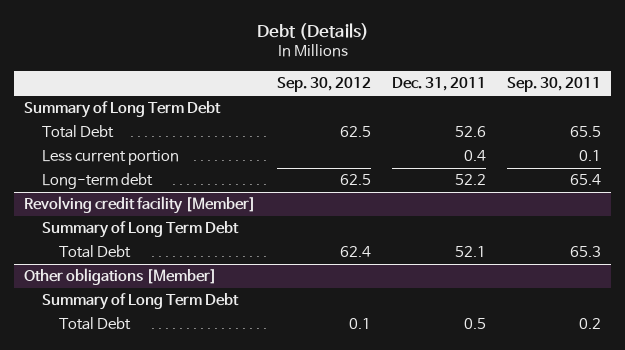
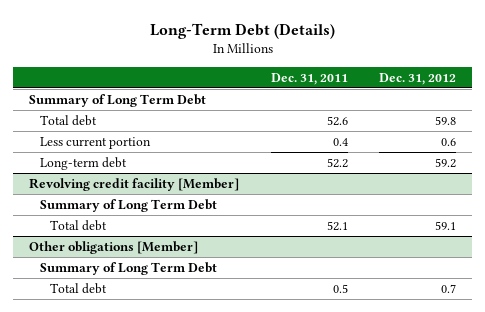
[256,22,369,40] Debt (Details) -> [149,22,335,39] Long-Term Debt (Details)
[277,77,372,93] Sep. 30, 2012 -> none
[506,77,601,93] Sep. 30, 2011 -> none
none -> [379,72,457,85] Dec. 31, 2012
[41,125,114,139] Total Debt -> [39,115,97,127] Total debt
[59,245,132,259] Total Debt -> [50,220,108,232] Total debt
[59,317,132,331] Total Debt -> [50,283,108,295] Total debt

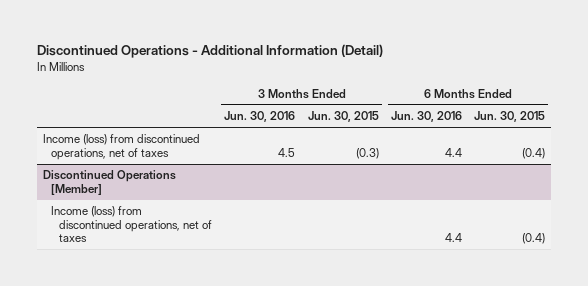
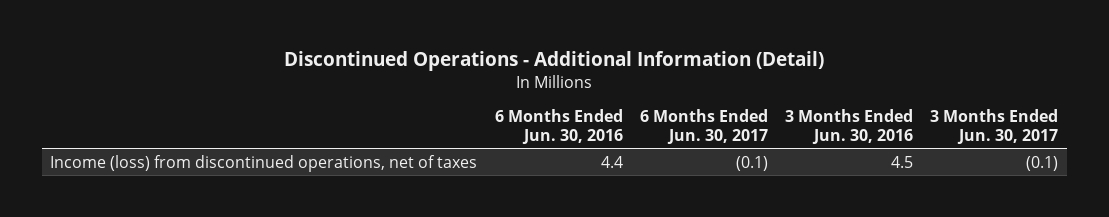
[307,111,379,123] Jun. 30, 2015 -> none
[473,111,545,123] Jun. 30, 2015 -> none
none -> [639,109,768,144] 6 Months Ended Jun. 30, 2017
none -> [930,109,1059,144] 3 Months Ended Jun. 30, 2017
[42,170,176,195] Discontinued Operations [Member] -> none
[51,206,213,243] Income (loss) from discontinued operations, net of taxes -> none

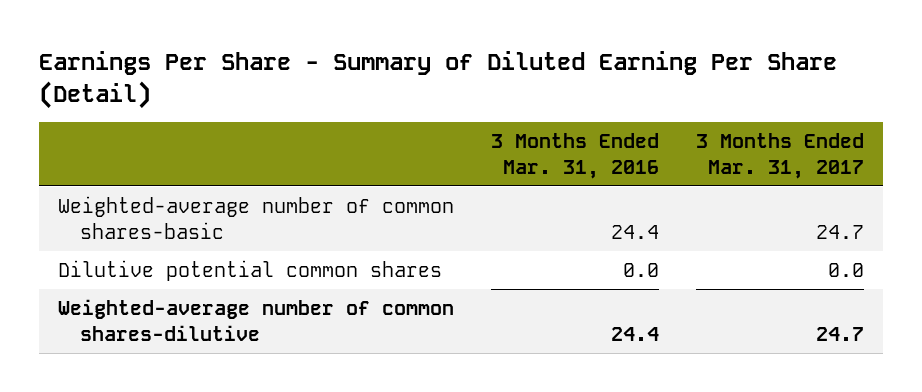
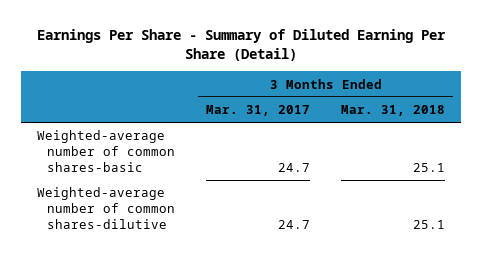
[490,132,659,179] 3 Months Ended Mar. 31, 2016 -> none
none -> [341,105,446,117] Mar. 31, 2018
[57,259,442,281] Dilutive potential common shares -> none

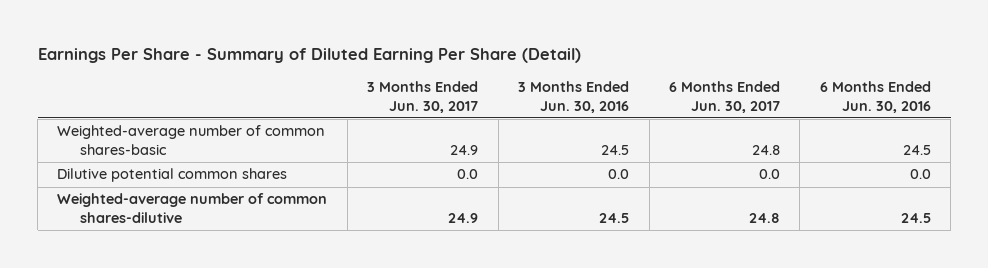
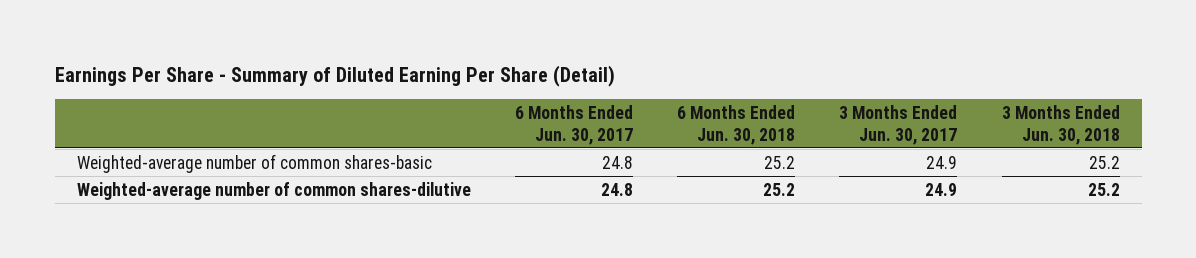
[518,81,630,113] 3 Months Ended Jun. 30, 2016 -> none
[819,81,931,113] 6 Months Ended Jun. 30, 2016 -> none
none -> [677,104,796,145] 6 Months Ended Jun. 30, 2018
none -> [1001,104,1120,145] 3 Months Ended Jun. 30, 2018
[57,168,288,183] Dilutive potential common shares -> none

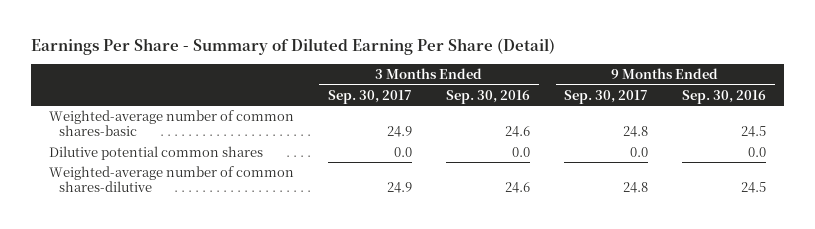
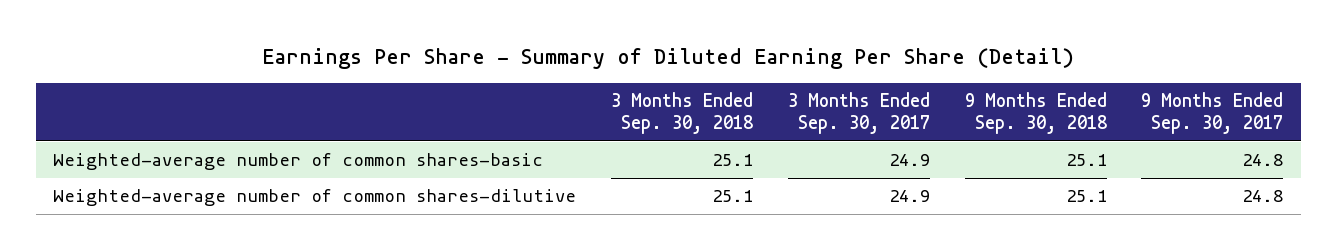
[445,89,530,104] Sep. 30, 2016 -> none
[682,89,767,104] Sep. 30, 2016 -> none
none -> [611,91,754,135] 3 Months Ended Sep. 30, 2018
none -> [964,91,1107,135] 9 Months Ended Sep. 30, 2018
[48,145,263,160] Dilutive potential common shares -> none

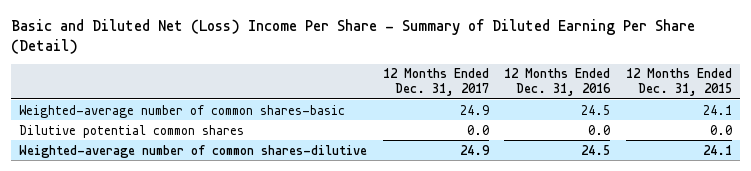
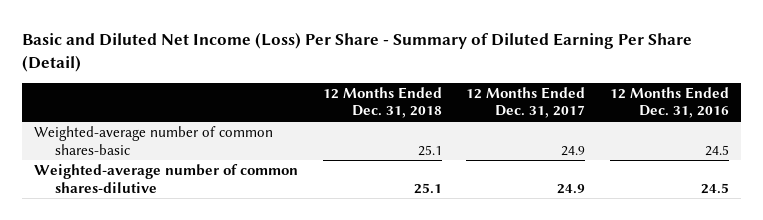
[11,19,696,55] Basic and Diluted Net (Loss) Income Per Share - Summary of Diluted Earning Per Share (Detail) -> [21,31,692,72] Basic and Diluted Net Income (Loss) Per Share - Summary of Diluted Earning Per Share (Detail)
[626,68,733,97] 12 Months Ended Dec. 31, 2015 -> none
none -> [322,87,442,119] 12 Months Ended Dec. 31, 2018
[19,124,245,138] Dilutive potential common shares -> none

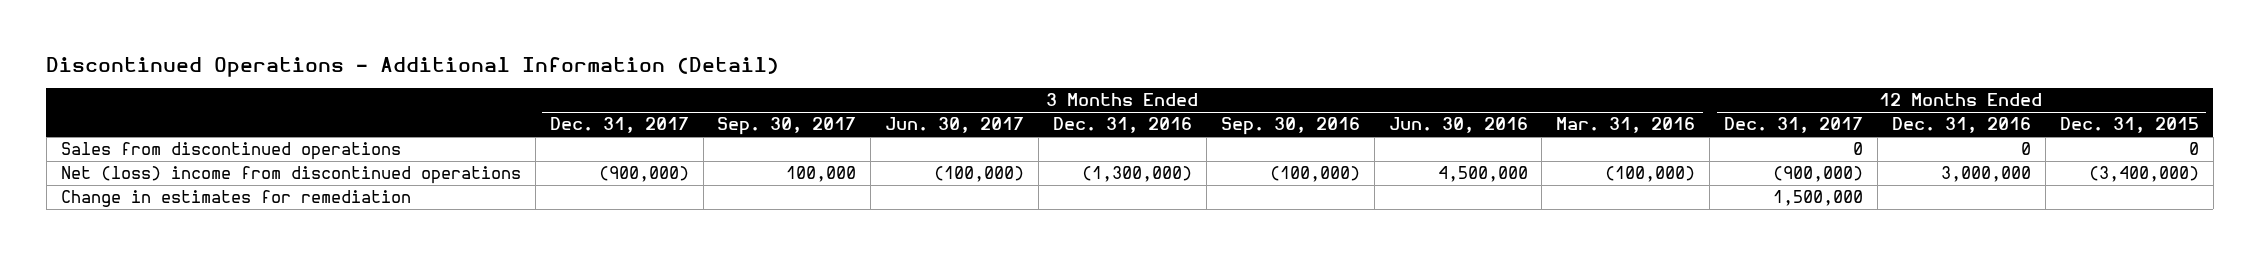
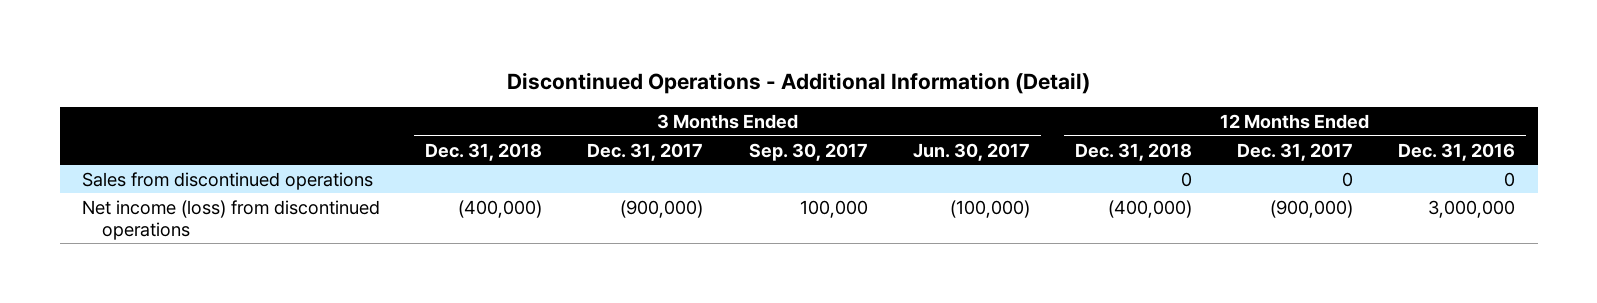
[1052,117,1192,134] Dec. 31, 2016 -> none
[1220,117,1360,136] Sep. 30, 2016 -> none
[1388,117,1528,134] Jun. 30, 2016 -> none
[1556,117,1696,134] Mar. 31, 2016 -> none
[2059,117,2199,134] Dec. 31, 2015 -> none
none -> [425,142,543,161] Dec. 31, 2018
none -> [1074,142,1192,161] Dec. 31, 2018
[60,190,411,208] Change in estimates for remediation -> none
[60,166,521,185] Net (loss) income from discontinued operations -> [82,199,381,240] Net income (loss) from discontinued operations

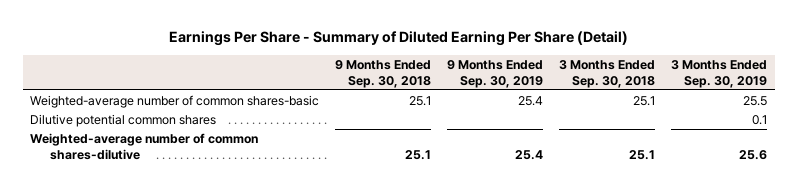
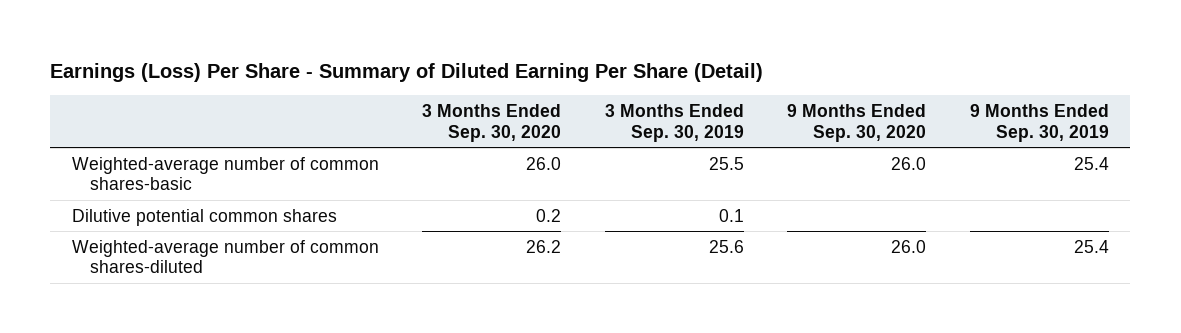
[168,31,628,47] Earnings Per Share - Summary of Diluted Earning Per Share (Detail) -> [50,62,764,82] Earnings (Loss) Per Share - Summary of Diluted Earning Per Share (Detail)
[335,59,432,88] 9 Months Ended Sep. 30, 2018 -> none
[558,59,655,88] 3 Months Ended Sep. 30, 2018 -> none
none -> [422,103,562,142] 3 Months Ended Sep. 30, 2020
none -> [787,103,927,142] 9 Months Ended Sep. 30, 2020
[30,133,259,160] Weighted-average number of common shares-dilutive -> [72,239,380,274] Weighted-average number of common shares-diluted

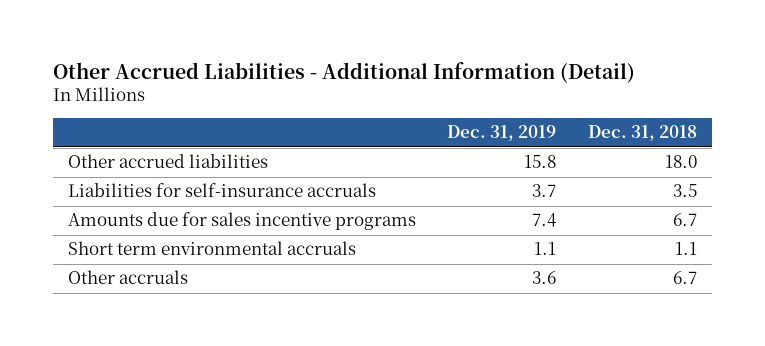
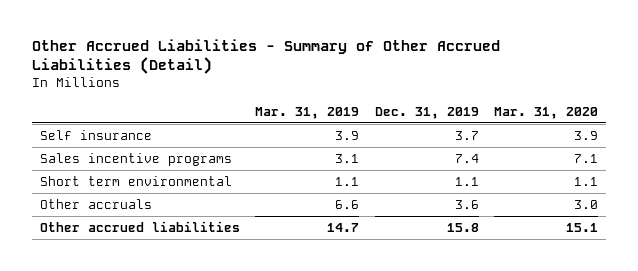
[52,61,635,83] Other Accrued Liabilities - Additional Information (Detail) -> [31,39,500,75] Other Accrued Liabilities - Summary of Other Accrued Liabilities (Detail)
[587,125,697,142] Dec. 31, 2018 -> none
none -> [255,106,360,119] Mar. 31, 2019
none -> [494,106,599,119] Mar. 31, 2020
[68,183,377,198] Liabilities for self-insurance accruals -> [39,129,152,140] Self insurance
[68,212,417,231] Amounts due for sales incentive programs -> [39,152,232,166] Sales incentive programs
[68,241,357,256] Short term environmental accruals -> [39,175,232,186] Short term environmental
[68,154,269,169] Other accrued liabilities -> [39,220,240,232] Other accrued liabilities

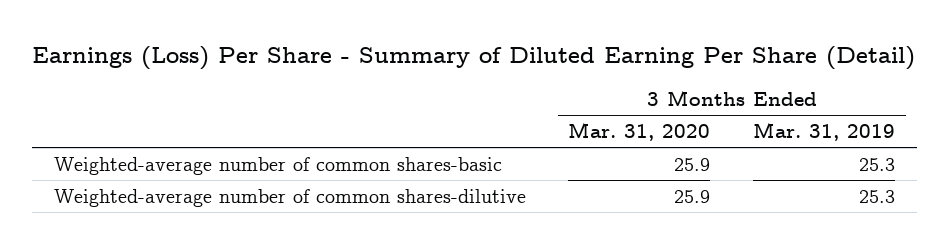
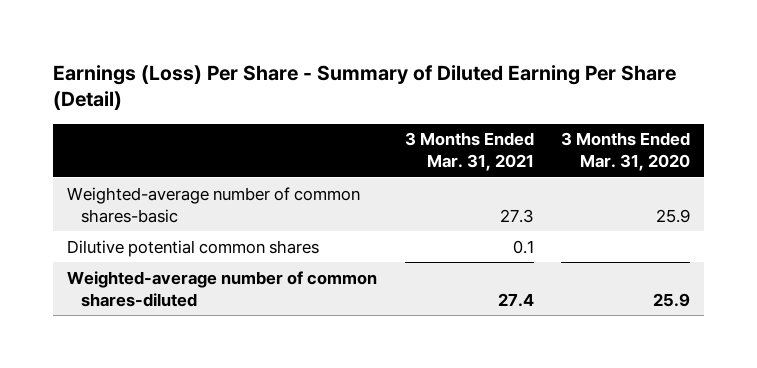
[753,122,896,142] Mar. 31, 2019 -> none
none -> [404,132,534,172] 3 Months Ended Mar. 31, 2021
none -> [66,239,319,257] Dilutive potential common shares
[53,188,526,207] Weighted-average number of common shares-dilutive -> [66,270,377,307] Weighted-average number of common shares-diluted

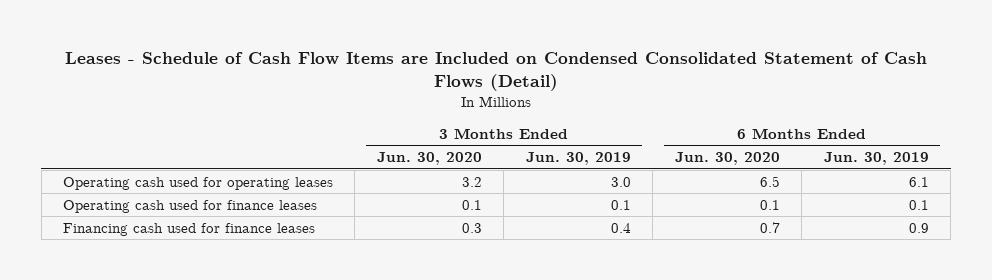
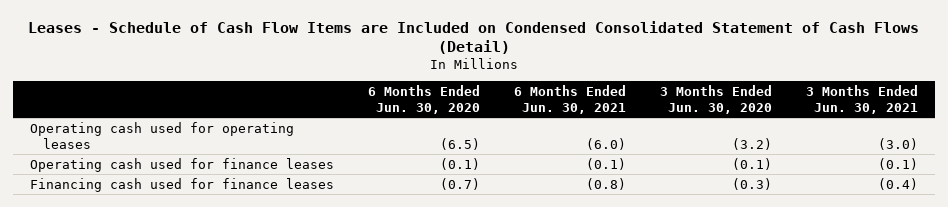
[525,152,631,166] Jun. 30, 2019 -> none
[823,152,929,166] Jun. 30, 2019 -> none
none -> [513,84,626,114] 6 Months Ended Jun. 30, 2021
none -> [805,84,918,114] 3 Months Ended Jun. 30, 2021
[461,176,482,187] 3.2 -> [731,137,772,150] (3.2)
[759,175,780,187] 6.5 -> [440,137,481,150] (6.5)
[461,199,482,210] 0.1 -> [731,157,772,170] (0.1)
[759,199,780,210] 0.1 -> [440,157,481,170] (0.1)
[461,222,482,233] 0.3 -> [731,177,772,190] (0.3)
[759,221,780,233] 0.7 -> [440,177,481,190] (0.7)

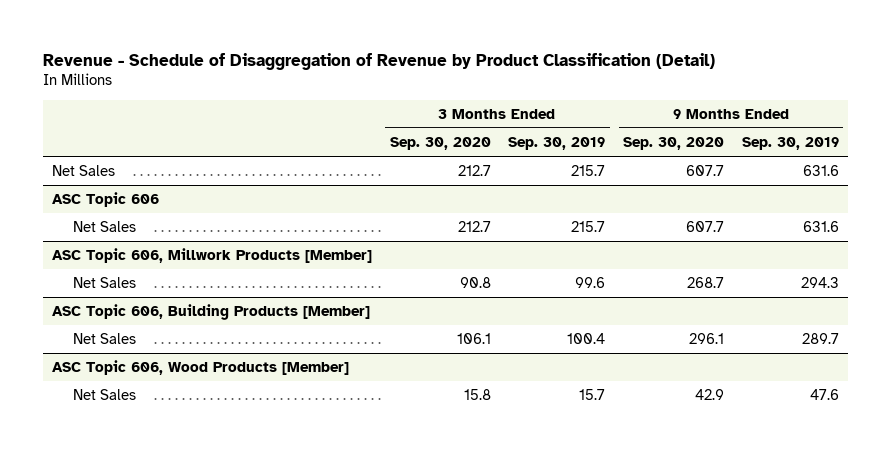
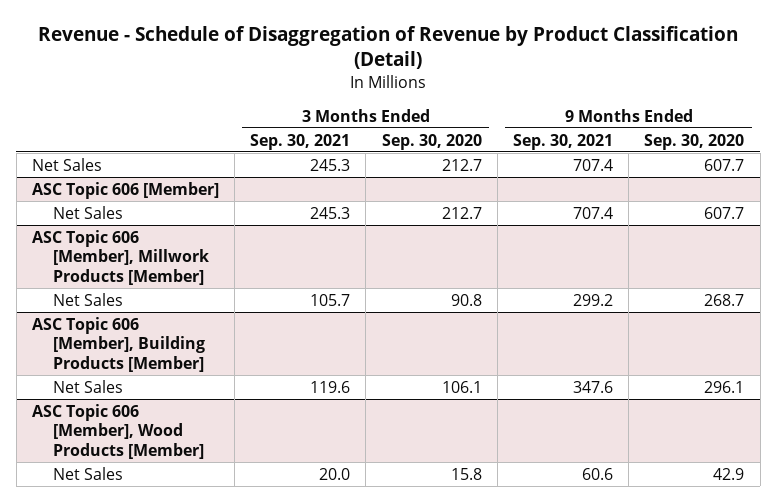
[508,136,606,150] Sep. 30, 2019 -> none
[741,136,839,150] Sep. 30, 2019 -> none
none -> [250,133,351,150] Sep. 30, 2021
none -> [513,133,614,150] Sep. 30, 2021
[51,191,159,207] ASC Topic 606 -> [31,181,219,199] ASC Topic 606 [Member]
[51,247,372,263] ASC Topic 606, Millwork Products [Member] -> [31,229,209,286] ASC Topic 606 [Member], Millwork Products [Member]
[51,303,370,320] ASC Topic 606, Building Products [Member] -> [31,316,205,373] ASC Topic 606 [Member], Building Products [Member]
[51,359,349,375] ASC Topic 606, Wood Products [Member] -> [31,403,204,460] ASC Topic 606 [Member], Wood Products [Member]

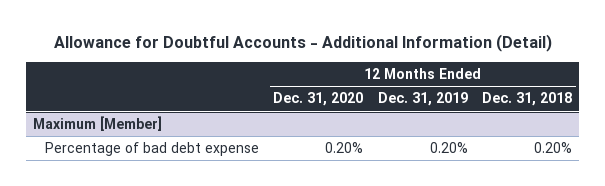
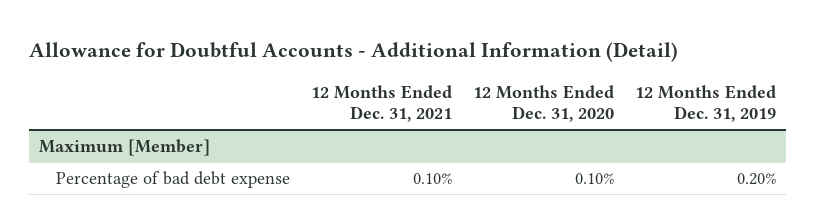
[482,92,573,107] Dec. 31, 2018 -> none
none -> [311,84,453,123] 12 Months Ended Dec. 31, 2021
[325,142,364,154] 0.20% -> [575,173,615,185] 0.10%

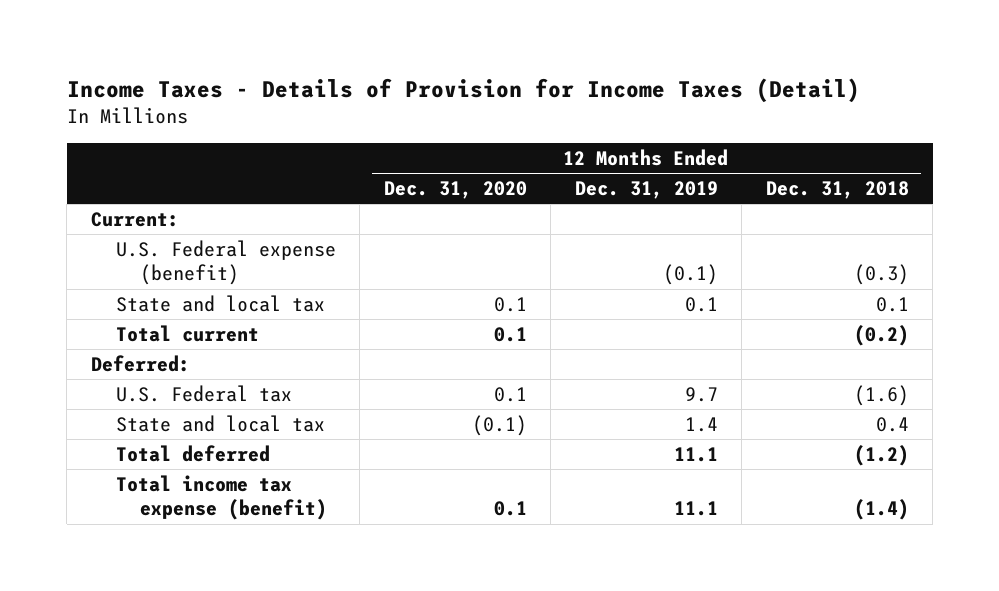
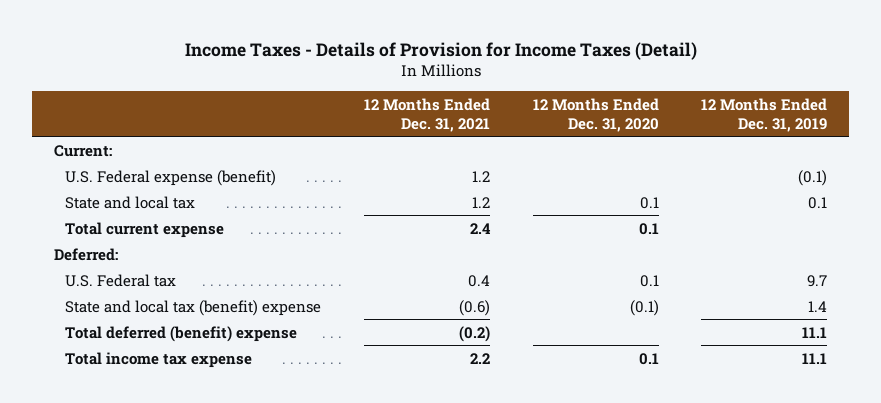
[765,181,909,200] Dec. 31, 2018 -> none
none -> [363,97,490,132] 12 Months Ended Dec. 31, 2021
[115,325,259,343] Total current -> [64,221,224,238] Total current expense
[115,415,325,433] State and local tax -> [64,299,321,316] State and local tax (benefit) expense
[115,445,270,463] Total deferred -> [64,325,297,342] Total deferred (benefit) expense
[115,475,328,521] Total income tax expense (benefit) -> [64,351,252,368] Total income tax expense

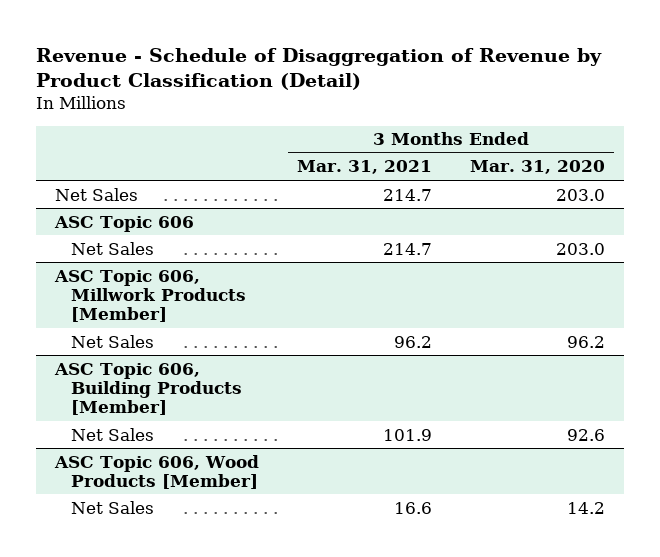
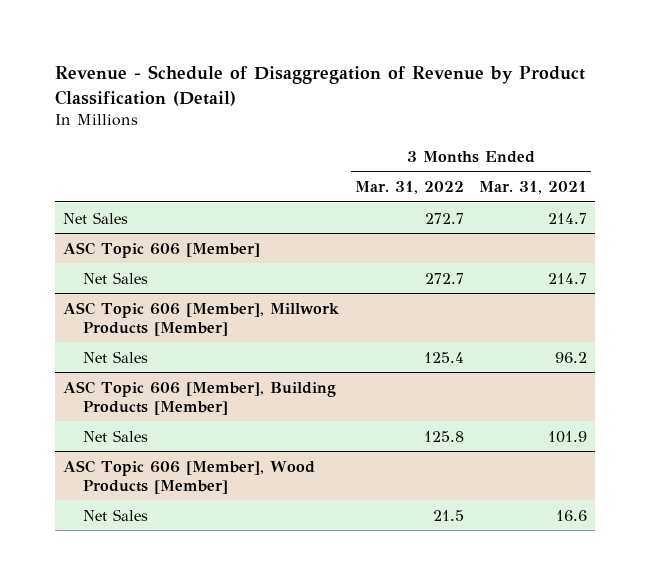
[469,160,605,175] Mar. 31, 2020 -> none
none -> [354,180,464,194] Mar. 31, 2022
[54,215,195,232] ASC Topic 606 -> [62,241,260,258] ASC Topic 606 [Member]
[54,269,246,323] ASC Topic 606, Millwork Products [Member] -> [62,301,339,336] ASC Topic 606 [Member], Millwork Products [Member]
[54,362,242,416] ASC Topic 606, Building Products [Member] -> [62,380,336,415] ASC Topic 606 [Member], Building Products [Member]
[54,454,260,489] ASC Topic 606, Wood Products [Member] -> [62,459,315,494] ASC Topic 606 [Member], Wood Products [Member]

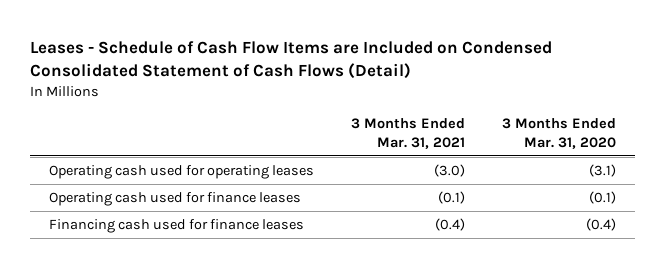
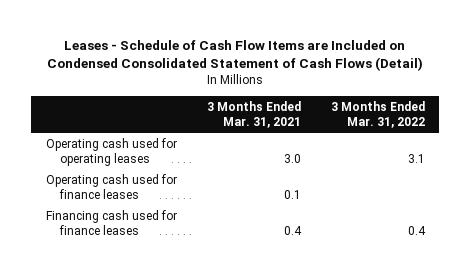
[502,118,617,149] 3 Months Ended Mar. 31, 2020 -> none
none -> [330,100,425,129] 3 Months Ended Mar. 31, 2022
[434,163,466,177] (3.0) -> [283,154,301,164] 3.0
[438,190,466,204] (0.1) -> [283,190,301,200] 0.1
[435,217,466,231] (0.4) -> [283,226,302,236] 0.4

